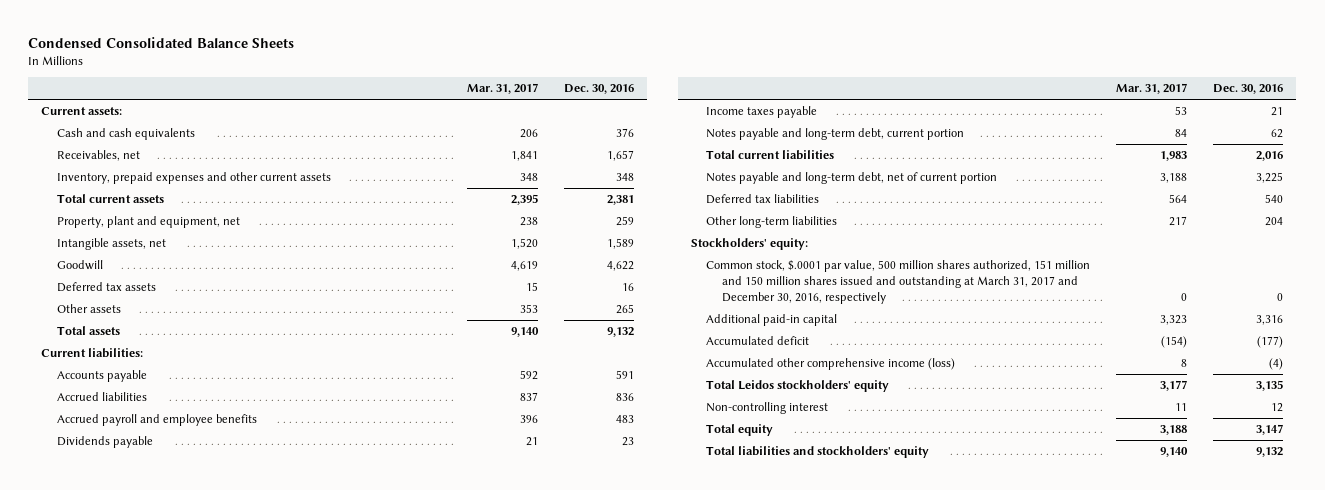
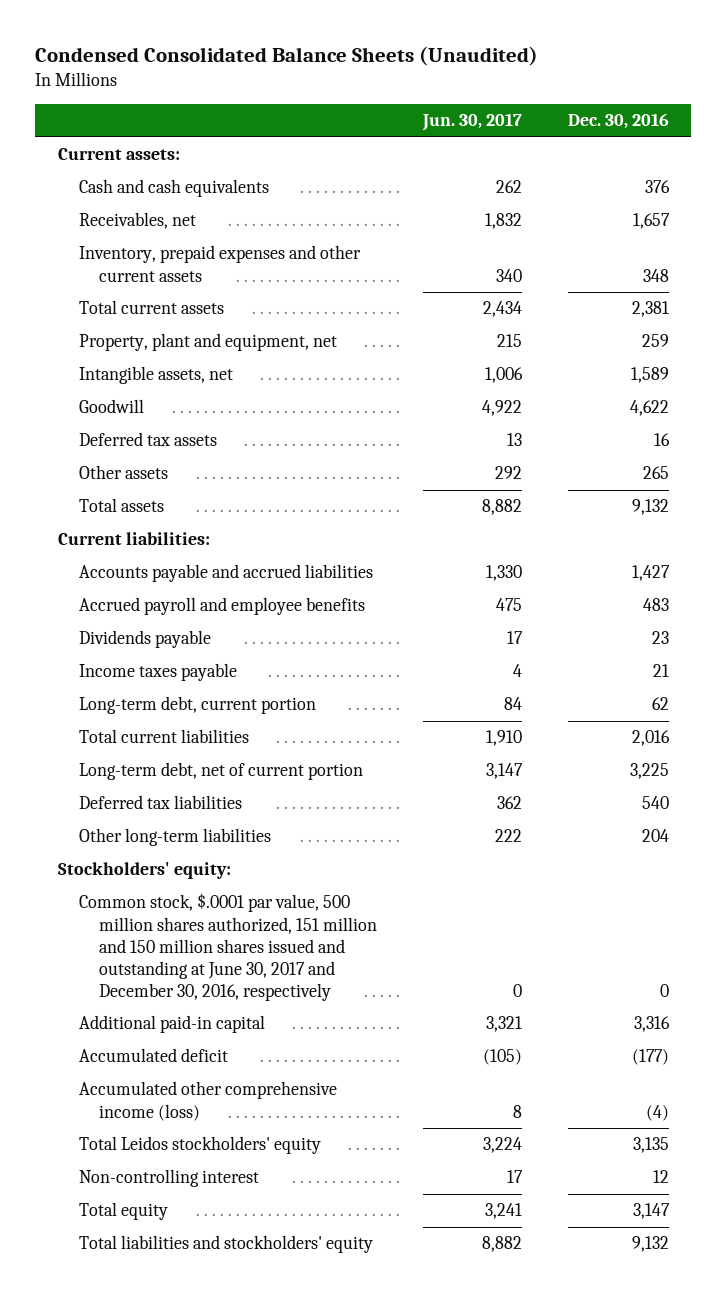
[28,36,295,48] Condensed Consolidated Balance Sheets -> [35,46,539,67] Condensed Consolidated Balance Sheets (Unaudited)
[466,83,538,95] Mar. 31, 2017 -> none
none -> [421,113,522,132] Jun. 30, 2017
[56,370,147,383] Accounts payable -> none
[56,392,147,402] Accrued liabilities -> none
none -> [78,564,373,583] Accounts payable and accrued liabilities
[706,128,965,141] Notes payable and long-term debt, current portion -> [78,696,316,715] Long-term debt, current portion
[706,172,998,185] Notes payable and long-term debt, net of current portion -> [78,762,363,781] Long-term debt, net of current portion
[706,260,1091,305] Common stock, $.0001 par value, 500 million shares authorized, 151 million and 150 million shares issued and outstanding at March 31, 2017 and December 30, 2016, respectively -> [78,893,378,1001] Common stock, $.0001 par value, 500 million shares authorized, 151 million and 150 million shares issued and outstanding at June 30, 2017 and December 30, 2016, respectively

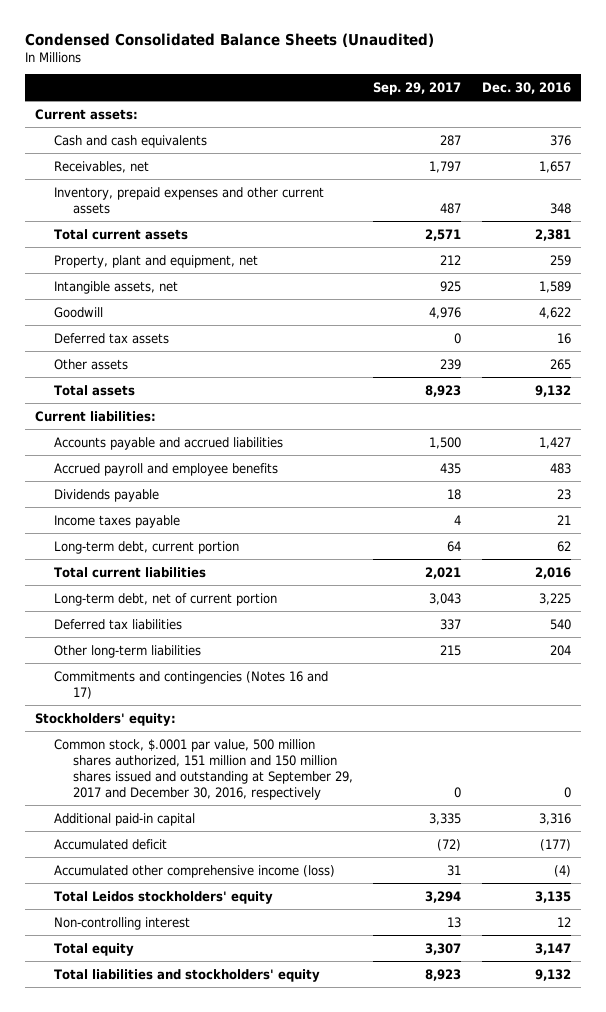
[421,113,522,132] Jun. 30, 2017 -> none
none -> [373,81,462,95] Sep. 29, 2017
none -> [54,670,329,699] Commitments and contingencies (Notes 16 and 17)
[78,893,378,1001] Common stock, $.0001 par value, 500 million shares authorized, 151 million and 150 million shares issued and outstanding at June 30, 2017 and December 30, 2016, respectively -> [54,738,353,800] Common stock, $.0001 par value, 500 million shares authorized, 151 million and 150 million shares issued and outstanding at September 29, 2017 and December 30, 2016, respectively

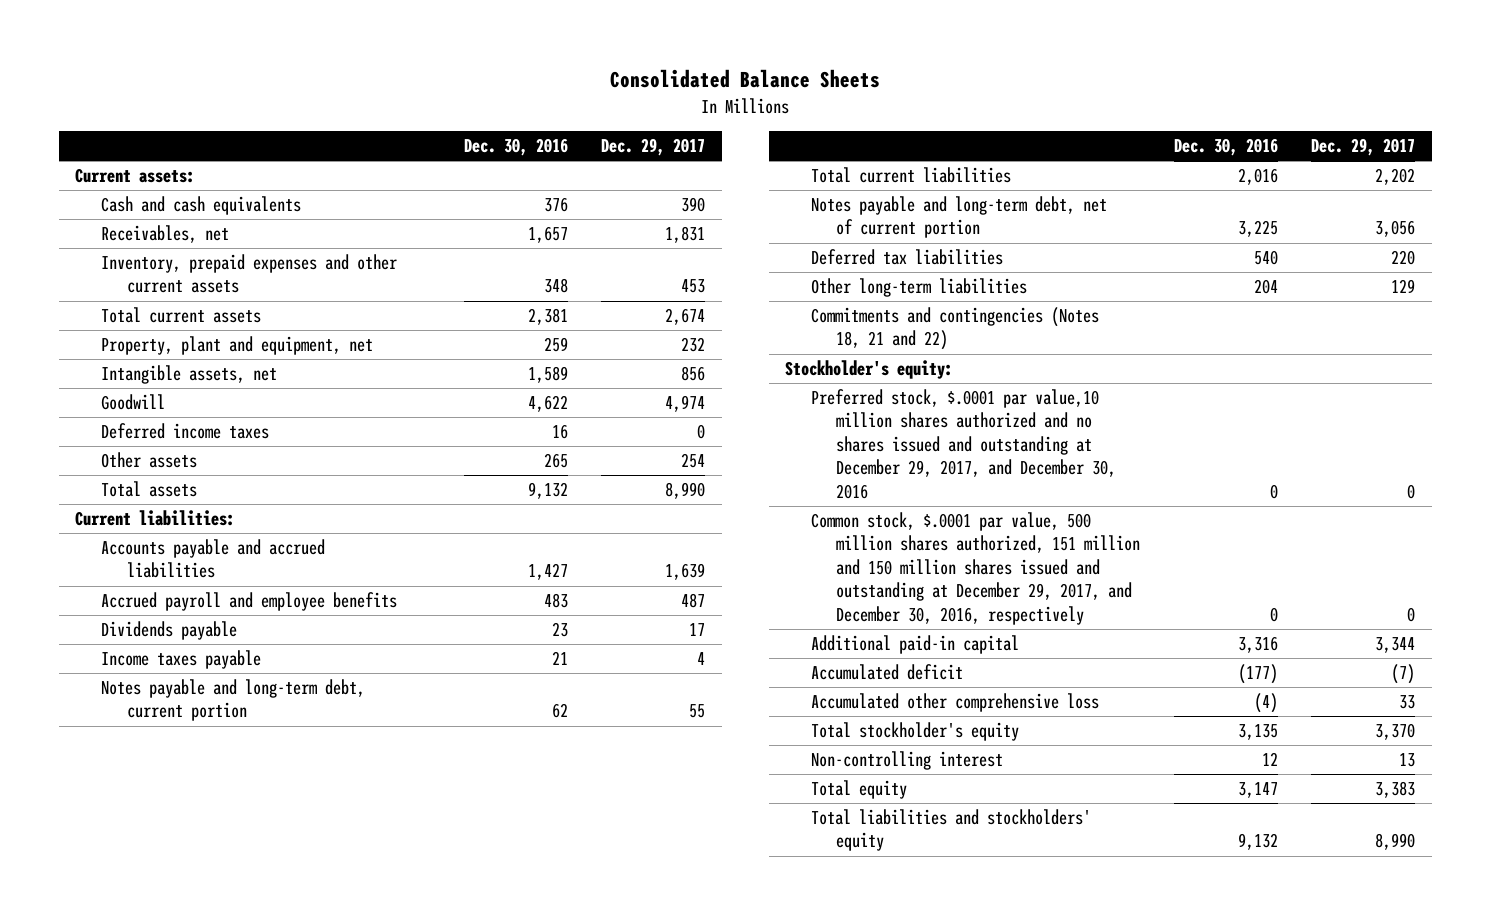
[25,32,435,47] Condensed Consolidated Balance Sheets (Unaudited) -> [610,69,881,89] Consolidated Balance Sheets
[373,81,462,95] Sep. 29, 2017 -> none
none -> [601,138,706,157] Dec. 29, 2017
[54,332,170,344] Deferred tax assets -> [100,423,269,440] Deferred income taxes
[54,540,240,554] Long-term debt, current portion -> [100,679,365,722] Notes payable and long-term debt, current portion
[54,592,278,606] Long-term debt, net of current portion -> [810,196,1107,239] Notes payable and long-term debt, net of current portion
[54,670,329,699] Commitments and contingencies (Notes 16 and 17) -> [810,307,1099,351] Commitments and contingencies (Notes 18, 21 and 22)
[35,712,177,726] Stockholders' equity: -> [785,360,954,380] Stockholder's equity:
none -> [810,389,1117,499] Preferred stock, $.0001 par value,10 million shares authorized and no shares issued and outstanding at December 29, 2017, and December 30, 2016
[54,738,353,800] Common stock, $.0001 par value, 500 million shares authorized, 151 million and 150 million shares issued and outstanding at September 29, 2017 and December 30, 2016, respectively -> [810,512,1141,625] Common stock, $.0001 par value, 500 million shares authorized, 151 million and 150 million shares issued and outstanding at December 29, 2017, and December 30, 2016, respectively
[54,864,336,878] Accumulated other comprehensive income (loss) -> [810,693,1099,713] Accumulated other comprehensive loss
[54,890,274,904] Total Leidos stockholders' equity -> [810,722,1019,742] Total stockholder's equity

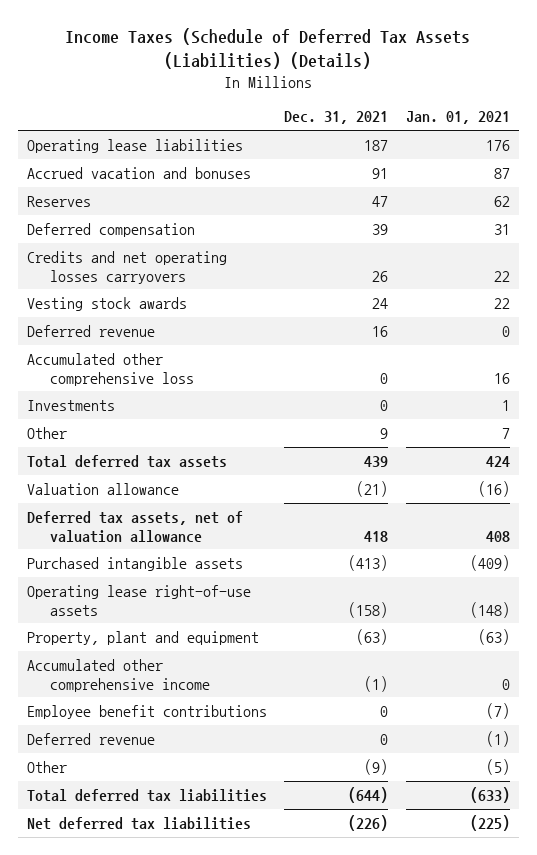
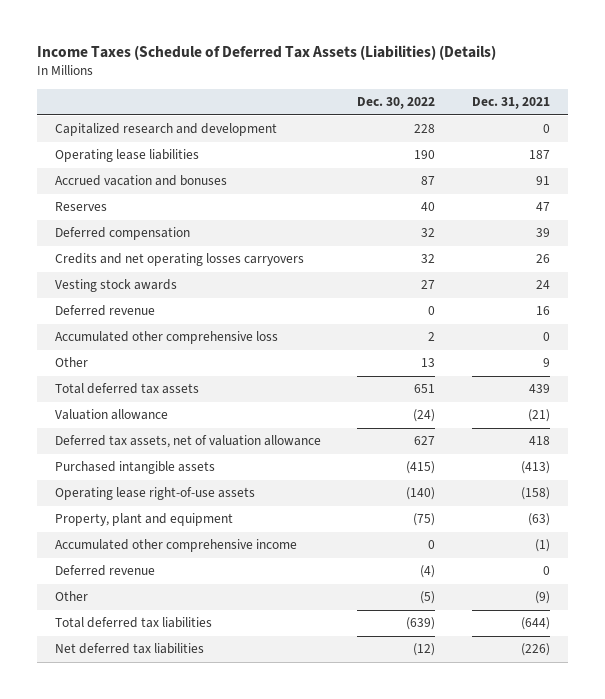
[406,111,511,125] Jan. 01, 2021 -> none
none -> [357,97,436,110] Dec. 30, 2022
none -> [54,123,277,137] Capitalized research and development
[26,399,115,411] Investments -> none
[26,704,267,719] Employee benefit contributions -> none

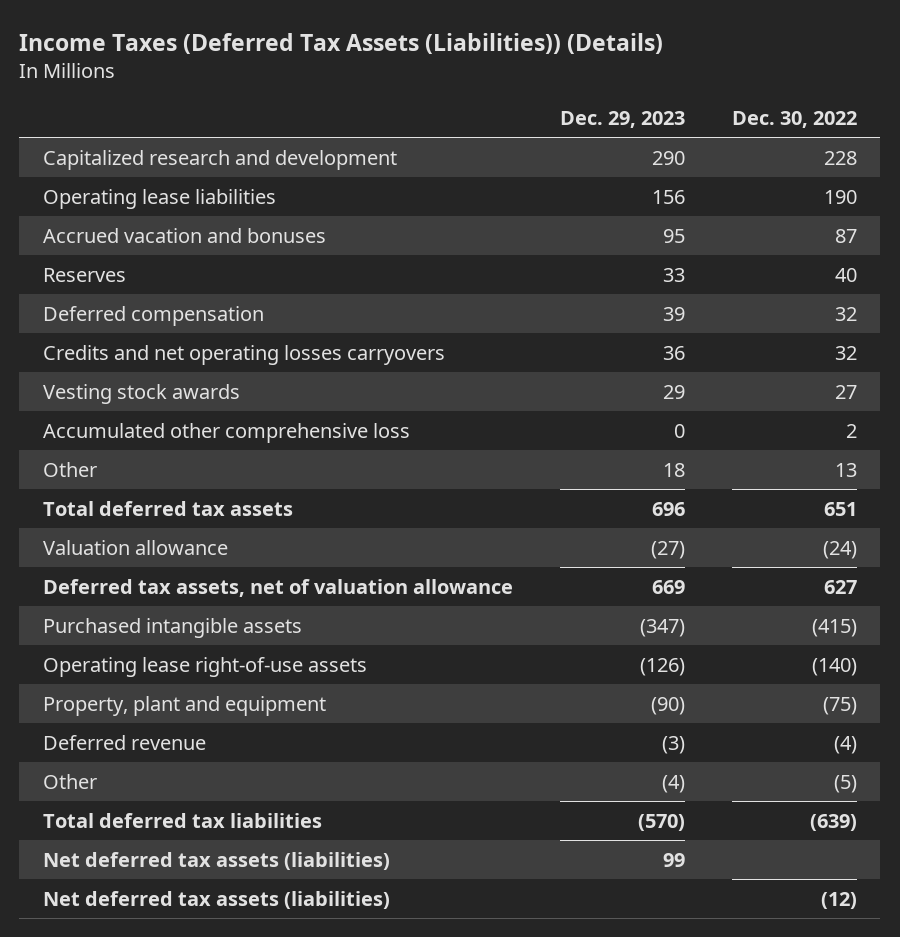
[36,45,496,61] Income Taxes (Schedule of Deferred Tax Assets (Liabilities) (Details) -> [19,32,664,54] Income Taxes (Deferred Tax Assets (Liabilities)) (Details)
[472,97,551,110] Dec. 31, 2021 -> none
none -> [559,111,685,129] Dec. 29, 2023
[54,305,155,317] Deferred revenue -> none
[54,539,297,553] Accumulated other comprehensive income -> none
none -> [42,851,390,870] Net deferred tax assets (liabilities)
[54,643,204,655] Net deferred tax liabilities -> [42,890,390,909] Net deferred tax assets (liabilities)

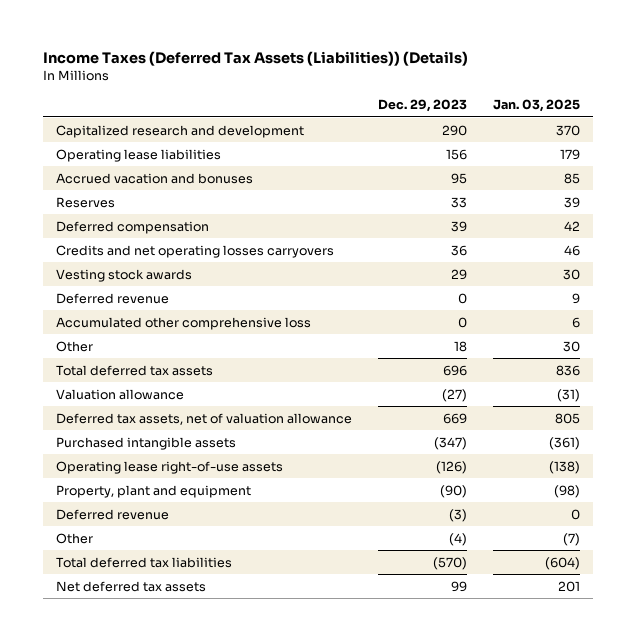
[731,111,857,129] Dec. 30, 2022 -> none
none -> [492,99,580,113] Jan. 03, 2025
none -> [56,292,170,304] Deferred revenue
[42,890,390,909] Net deferred tax assets (liabilities) -> none
[42,851,390,870] Net deferred tax assets (liabilities) -> [56,580,207,592] Net deferred tax assets

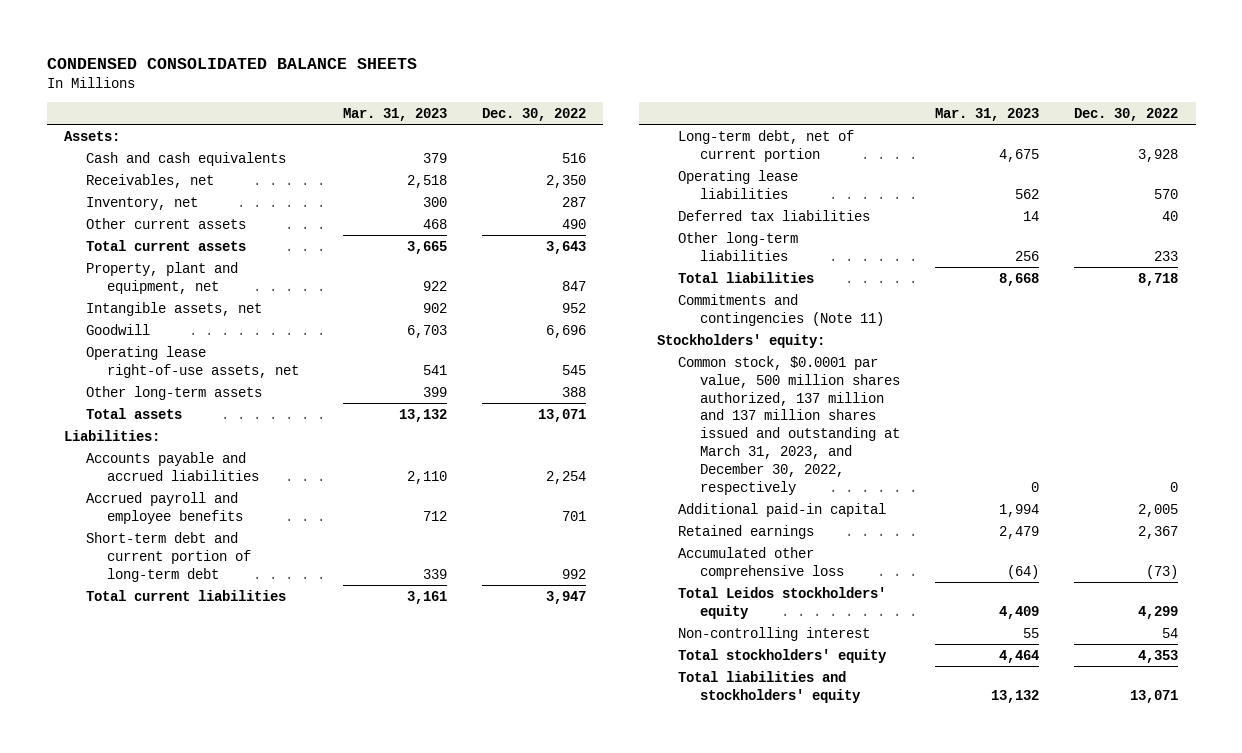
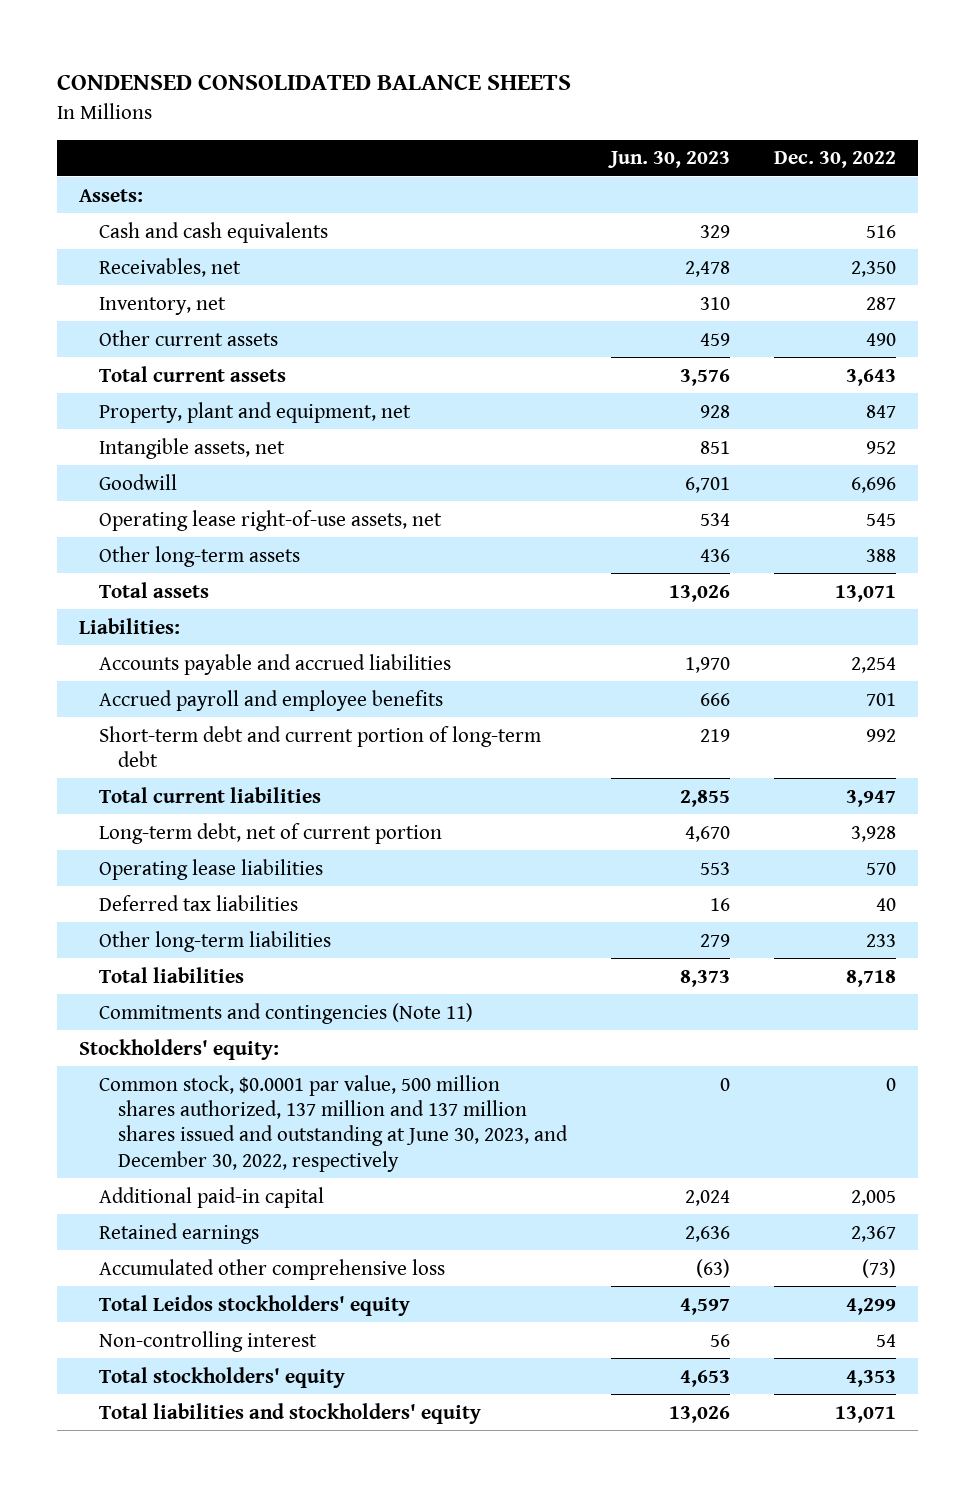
[342,107,447,121] Mar. 31, 2023 -> none
none -> [608,151,731,169] Jun. 30, 2023
[678,355,900,496] Common stock, $0.0001 par value, 500 million shares authorized, 137 million and 137 million shares issued and outstanding at March 31, 2023, and December 30, 2022, respectively -> [98,1074,569,1172] Common stock, $0.0001 par value, 500 million shares authorized, 137 million and 137 million shares issued and outstanding at June 30, 2023, and December 30, 2022, respectively

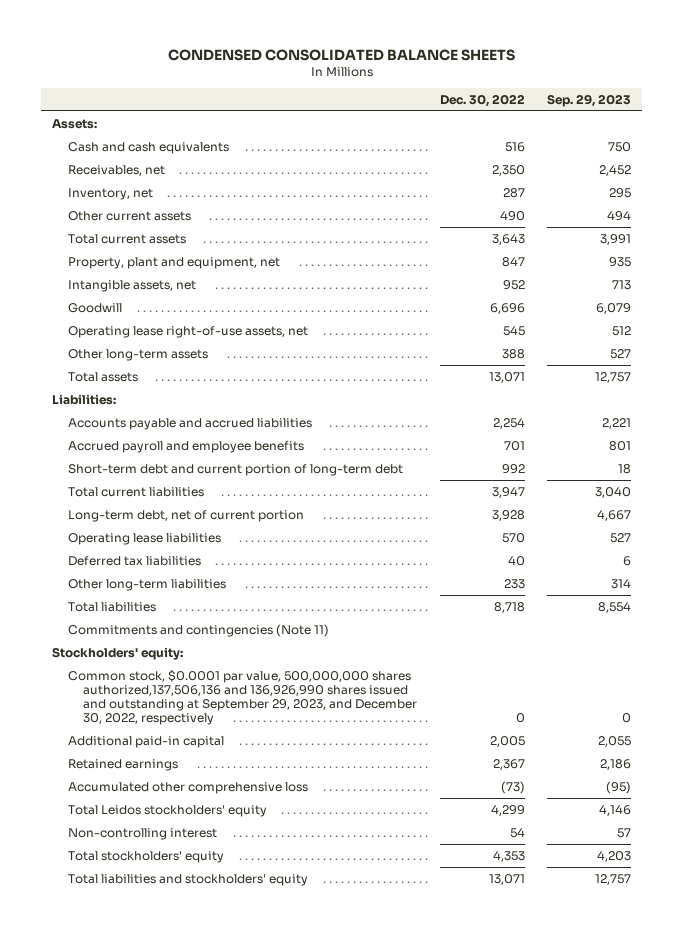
[608,151,731,169] Jun. 30, 2023 -> none
none -> [547,93,632,107] Sep. 29, 2023
[98,1074,569,1172] Common stock, $0.0001 par value, 500 million shares authorized, 137 million and 137 million shares issued and outstanding at June 30, 2023, and December 30, 2022, respectively -> [67,669,418,726] Common stock, $0.0001 par value, 500,000,000 shares authorized,137,506,136 and 136,926,990 shares issued and outstanding at September 29, 2023, and December 30, 2022, respectively

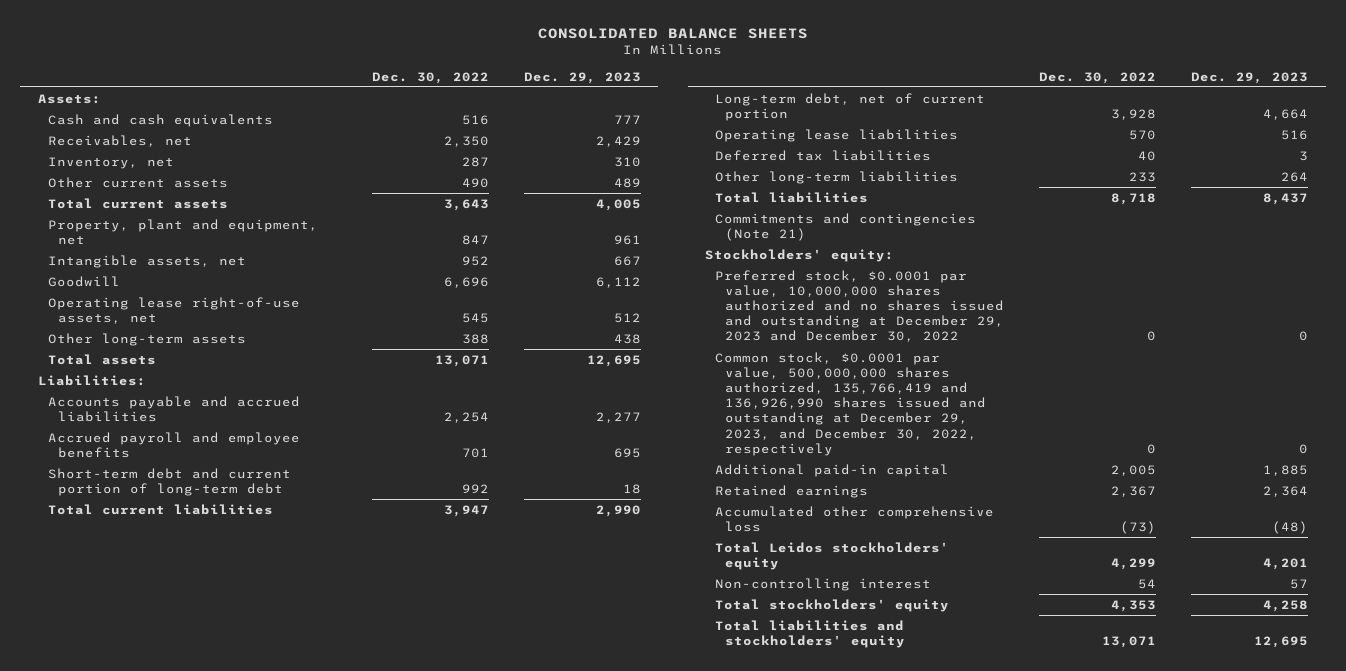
[167,48,515,61] CONDENSED CONSOLIDATED BALANCE SHEETS -> [537,28,808,40] CONSOLIDATED BALANCE SHEETS
[547,93,632,107] Sep. 29, 2023 -> none
none -> [523,71,641,84] Dec. 29, 2023
[67,623,329,637] Commitments and contingencies (Note 11) -> [715,212,977,241] Commitments and contingencies (Note 21)
none -> [715,269,1005,343] Preferred stock, $0.0001 par value, 10,000,000 shares authorized and no shares issued and outstanding at December 29, 2023 and December 30, 2022
[67,669,418,726] Common stock, $0.0001 par value, 500,000,000 shares authorized,137,506,136 and 136,926,990 shares issued and outstanding at September 29, 2023, and December 30, 2022, respectively -> [715,351,987,456] Common stock, $0.0001 par value, 500,000,000 shares authorized, 135,766,419 and 136,926,990 shares issued and outstanding at December 29, 2023, and December 30, 2022, respectively

